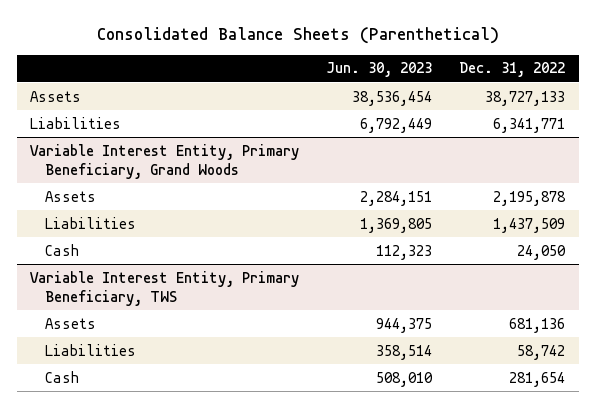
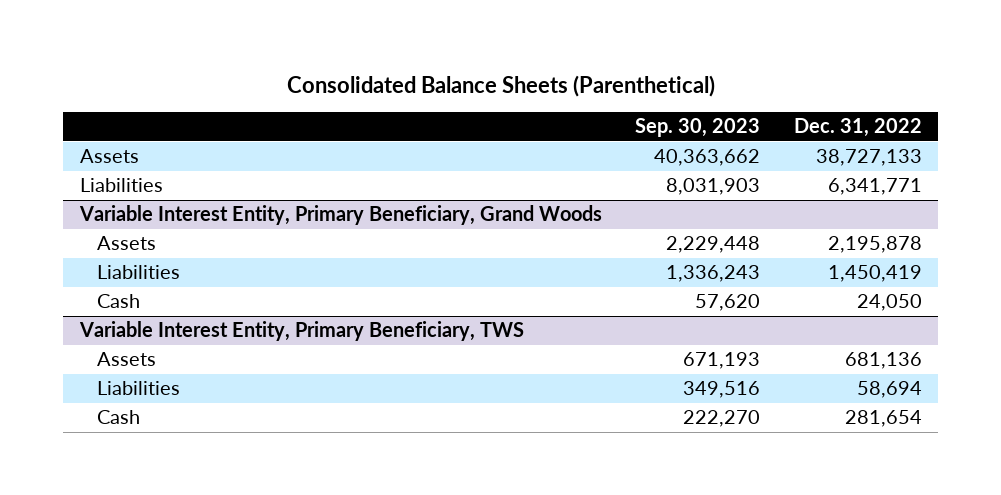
[326,62,433,78] Jun. 30, 2023 -> none
none -> [635,118,761,138] Sep. 30, 2023
[493,217,566,233] 1,437,509 -> [827,265,922,283] 1,450,419
[517,344,566,360] 58,742 -> [856,381,922,399] 58,694

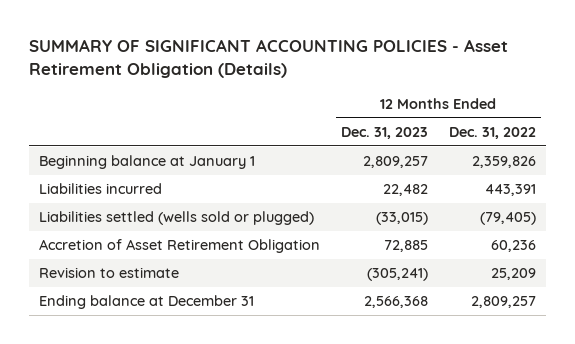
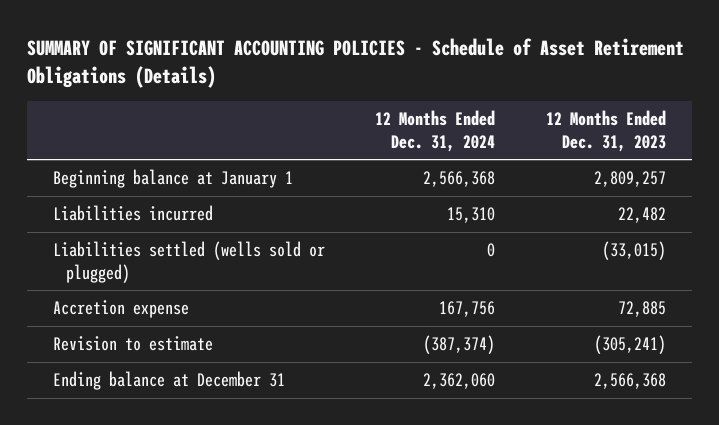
[29,38,509,78] SUMMARY OF SIGNIFICANT ACCOUNTING POLICIES - Asset Retirement Obligation (Details) -> [27,38,685,89] SUMMARY OF SIGNIFICANT ACCOUNTING POLICIES - Schedule of Asset Retirement Obligations (Details)
[448,127,536,140] Dec. 31, 2022 -> none
none -> [375,110,496,152] 12 Months Ended Dec. 31, 2024
[39,239,321,254] Accretion of Asset Retirement Obligation -> [52,300,189,319] Accretion expense

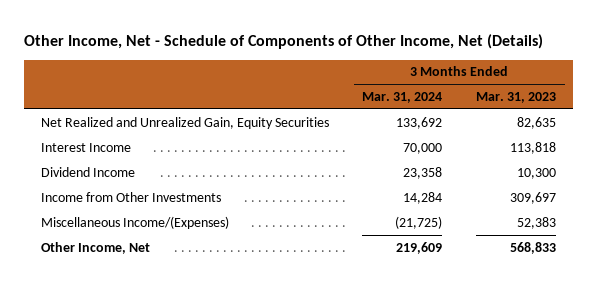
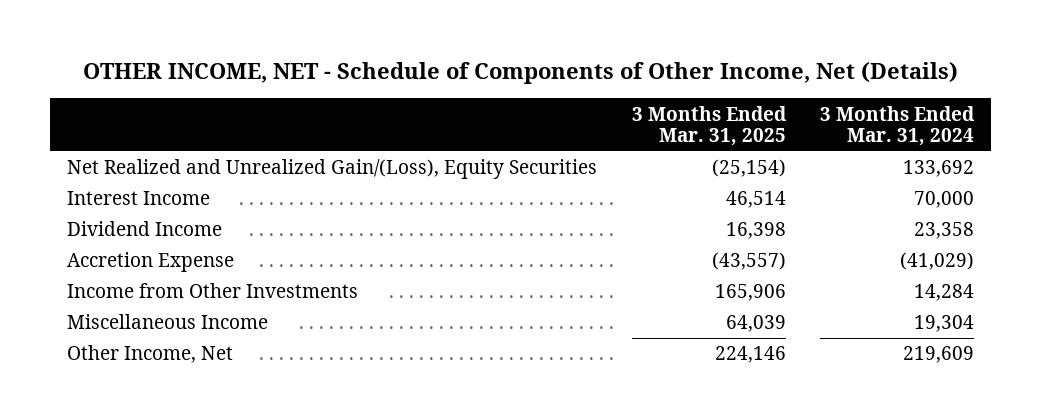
[23,33,543,49] Other Income, Net - Schedule of Components of Other Income, Net (Details) -> [82,62,958,85] OTHER INCOME, NET - Schedule of Components of Other Income, Net (Details)
[476,92,557,104] Mar. 31, 2023 -> none
none -> [631,105,787,147] 3 Months Ended Mar. 31, 2025
[40,116,329,129] Net Realized and Unrealized Gain, Equity Securities -> [67,159,598,180] Net Realized and Unrealized Gain/(Loss), Equity Securities
none -> [67,252,235,273] Accretion Expense
[40,215,229,229] Miscellaneous Income/(Expenses) -> [67,314,269,330] Miscellaneous Income
[395,215,443,229] (21,725) -> [914,315,975,333] 19,304

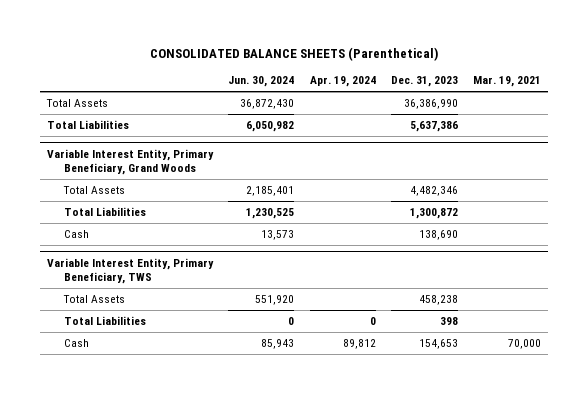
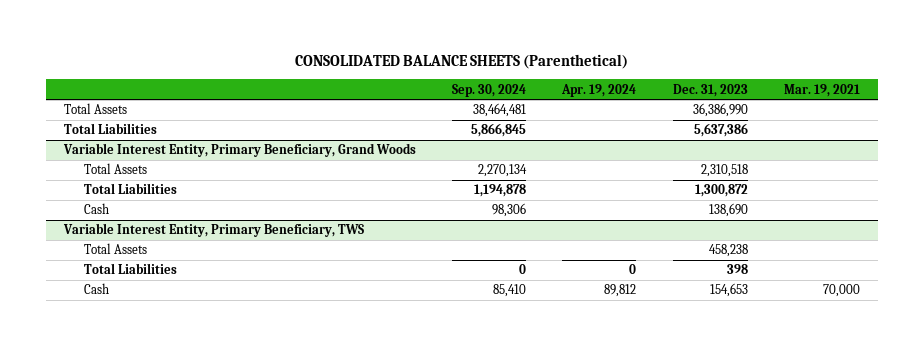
[228,76,295,88] Jun. 30, 2024 -> none
none -> [452,83,527,97] Sep. 30, 2024
[409,186,458,197] 4,482,346 -> [700,164,748,178] 2,310,518

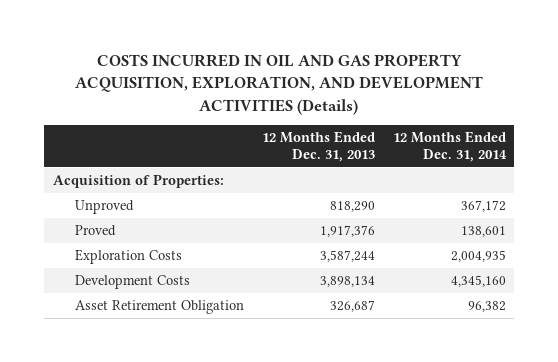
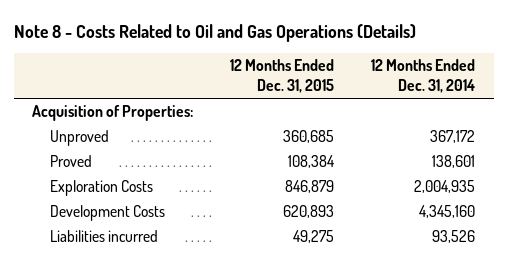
[75,53,484,115] COSTS INCURRED IN OIL AND GAS PROPERTY ACQUISITION, EXPLORATION, AND DEVELOPMENT ACTIVITIES (Details) -> [13,23,416,42] Note 8 - Costs Related to Oil and Gas Operations (Details)
[261,130,375,163] 12 Months Ended Dec. 31, 2013 -> none
none -> [230,59,335,94] 12 Months Ended Dec. 31, 2015
[75,299,245,314] Asset Retirement Obligation -> none
none -> [49,230,158,243] Liabilities incurred

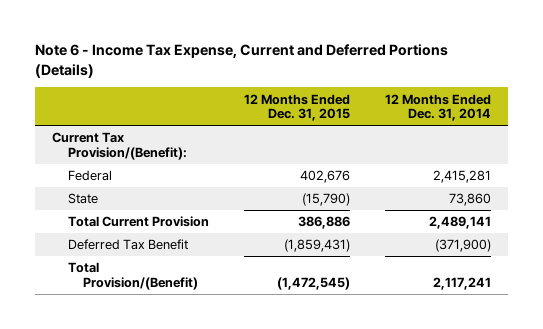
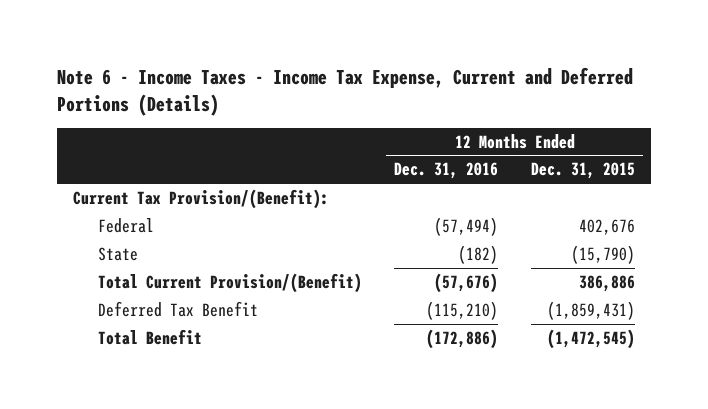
[34,43,448,78] Note 6 - Income Tax Expense, Current and Deferred Portions (Details) -> [57,66,634,116] Note 6 - Income Taxes - Income Tax Expense, Current and Deferred Portions (Details)
[384,93,491,122] 12 Months Ended Dec. 31, 2014 -> none
none -> [394,162,499,180] Dec. 31, 2016
[67,216,209,228] Total Current Provision -> [98,272,363,293] Total Current Provision/(Benefit)
[67,262,199,290] Total Provision/(Benefit) -> [98,328,203,345] Total Benefit

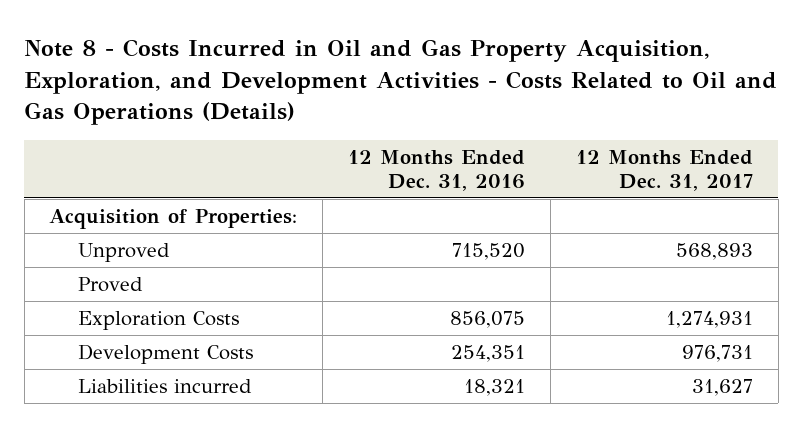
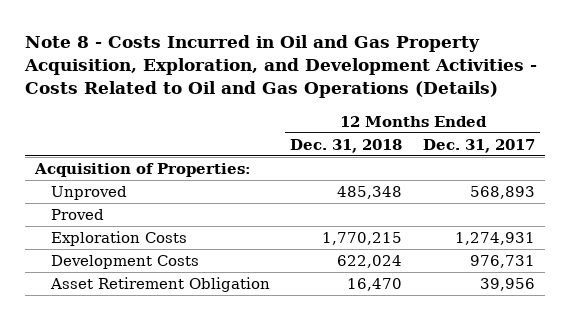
[348,149,526,191] 12 Months Ended Dec. 31, 2016 -> none
none -> [290,138,403,153] Dec. 31, 2018
[78,379,253,394] Liabilities incurred -> none
none -> [50,277,271,293] Asset Retirement Obligation

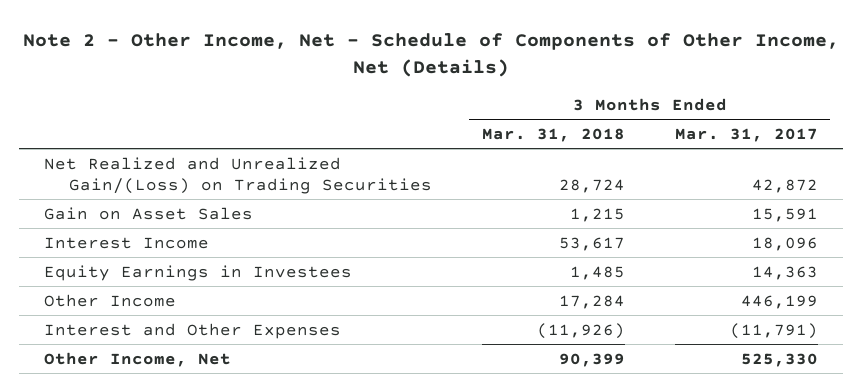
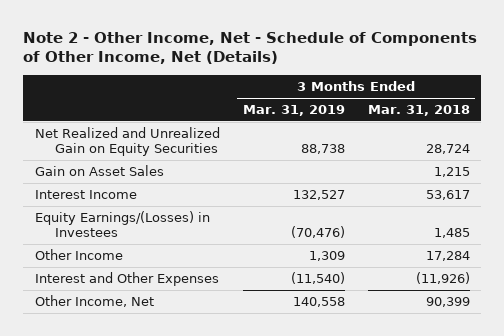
[674,127,818,142] Mar. 31, 2017 -> none
none -> [242,105,345,117] Mar. 31, 2019
[43,156,432,194] Net Realized and Unrealized Gain/(Loss) on Trading Securities -> [34,127,220,157] Net Realized and Unrealized Gain on Equity Securities
[43,264,352,281] Equity Earnings in Investees -> [34,211,210,238] Equity Earnings/(Losses) in Investees

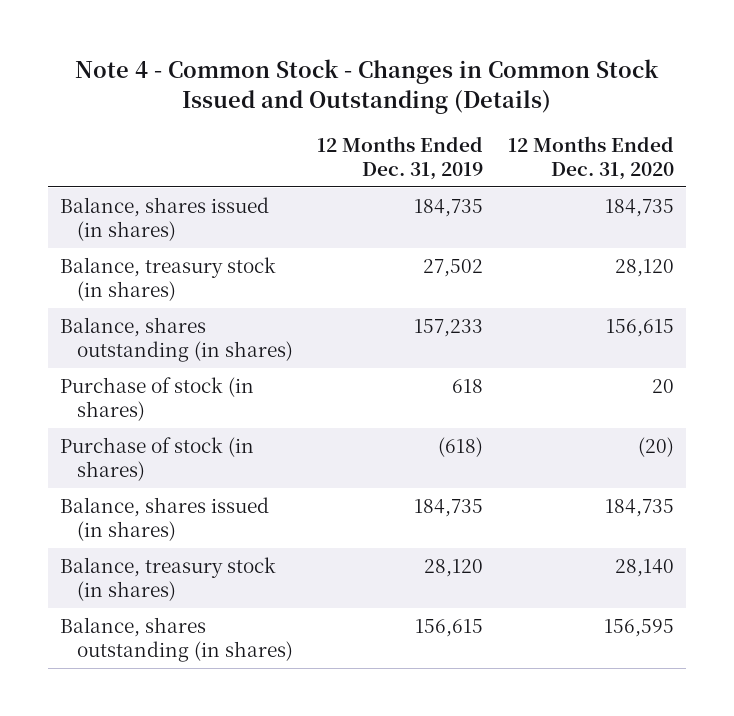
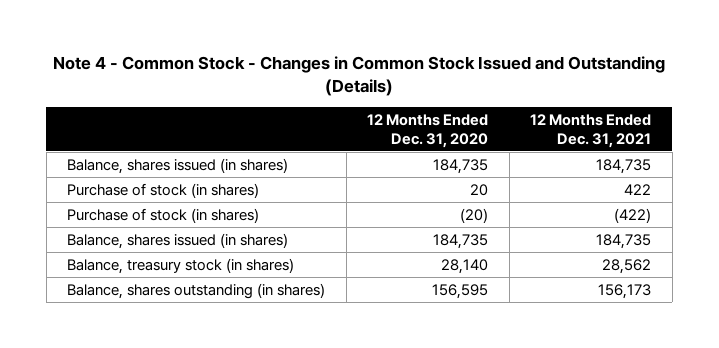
[317,135,484,180] 12 Months Ended Dec. 31, 2019 -> none
none -> [530,113,652,148] 12 Months Ended Dec. 31, 2021
[60,256,277,301] Balance, treasury stock (in shares) -> none
[60,316,293,362] Balance, shares outstanding (in shares) -> none

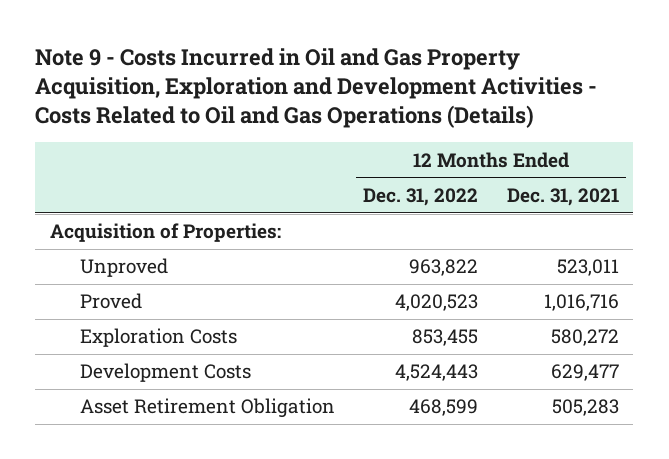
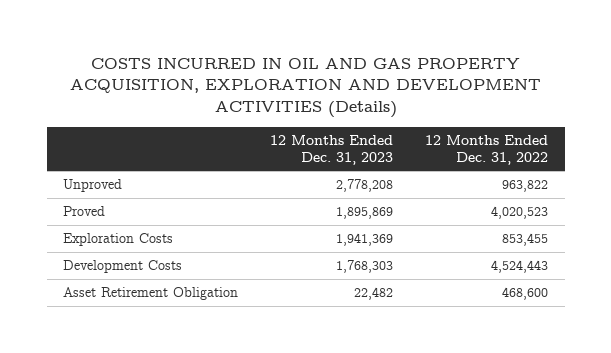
[35,47,598,129] Note 9 - Costs Incurred in Oil and Gas Property Acquisition, Exploration and Development Activities - Costs Related to Oil and Gas Operations (Details) -> [69,57,541,119] COSTS INCURRED IN OIL AND GAS PROPERTY ACQUISITION, EXPLORATION AND DEVELOPMENT ACTIVITIES (Details)
[507,188,620,207] Dec. 31, 2021 -> none
none -> [270,134,394,165] 12 Months Ended Dec. 31, 2023
[49,223,281,243] Acquisition of Properties: -> none
[409,399,479,417] 468,599 -> [502,287,549,301] 468,600

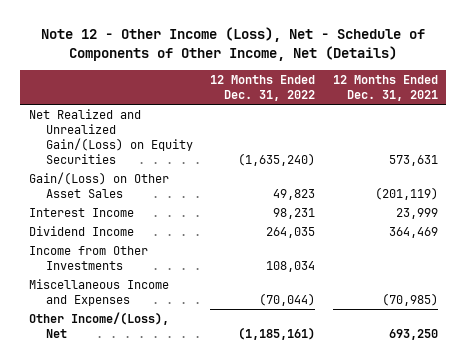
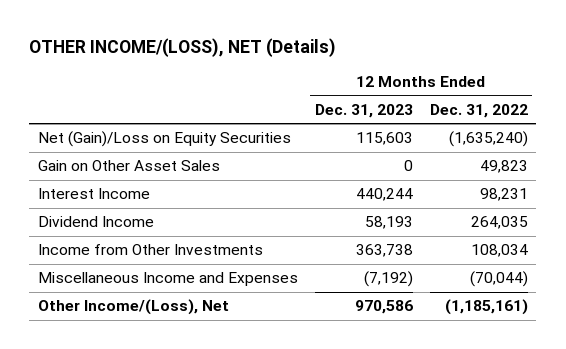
[41,27,426,61] Note 12 - Other Income (Loss), Net - Schedule of Components of Other Income, Net (Details) -> [29,37,337,57] OTHER INCOME/(LOSS), NET (Details)
[332,74,438,101] 12 Months Ended Dec. 31, 2021 -> none
none -> [314,104,413,119] Dec. 31, 2023
[29,109,193,165] Net Realized and Unrealized Gain/(Loss) on Equity Securities -> [37,131,291,148] Net (Gain)/Loss on Equity Securities
[29,172,170,199] Gain/(Loss) on Other Asset Sales -> [37,160,220,172] Gain on Other Asset Sales

